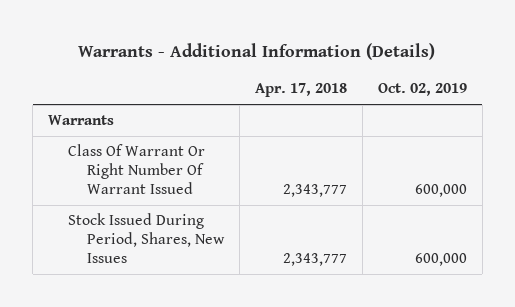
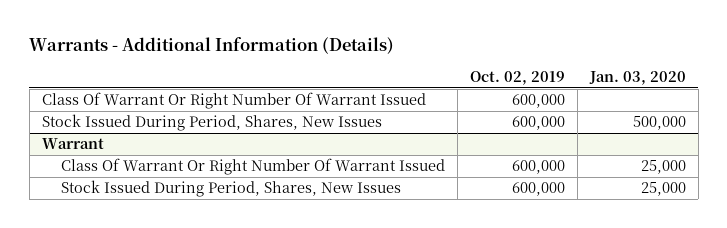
[254,83,347,98] Apr. 17, 2018 -> none
none -> [588,70,686,85] Jan. 03, 2020
[48,115,115,126] Warrants -> none
none -> [41,138,104,150] Warrant
none -> [60,158,445,176] Class Of Warrant Or Right Number Of Warrant Issued
none -> [60,180,401,198] Stock Issued During Period, Shares, New Issues

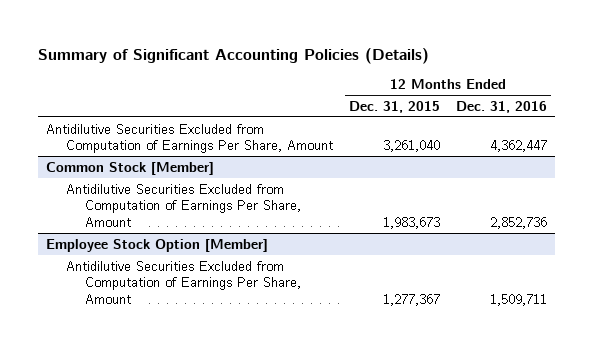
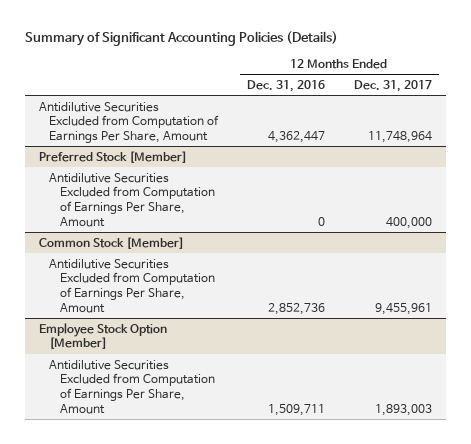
[348,100,440,113] Dec. 31, 2015 -> none
none -> [353,80,432,93] Dec. 31, 2017
none -> [38,150,187,163] Preferred Stock [Member]
none -> [49,172,216,227] Antidilutive Securities Excluded from Computation of Earnings Per Share, Amount

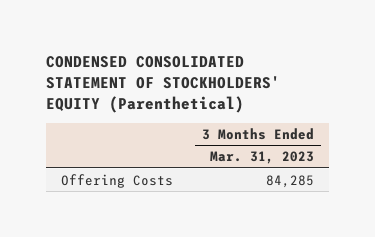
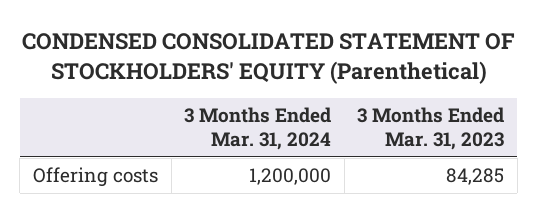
none -> [184,107,332,151] 3 Months Ended Mar. 31, 2024
[60,173,173,188] Offering Costs -> [32,167,158,188] Offering costs

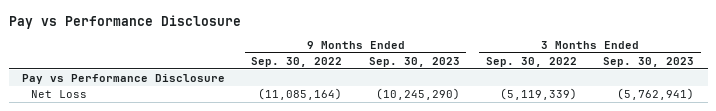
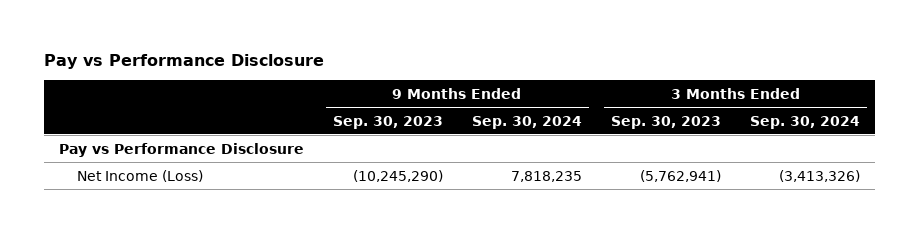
[251,56,343,67] Sep. 30, 2022 -> none
[486,56,578,67] Sep. 30, 2022 -> none
none -> [472,115,583,129] Sep. 30, 2024
none -> [750,115,861,129] Sep. 30, 2024
[31,89,88,98] Net Loss -> [77,169,204,182] Net Income (Loss)

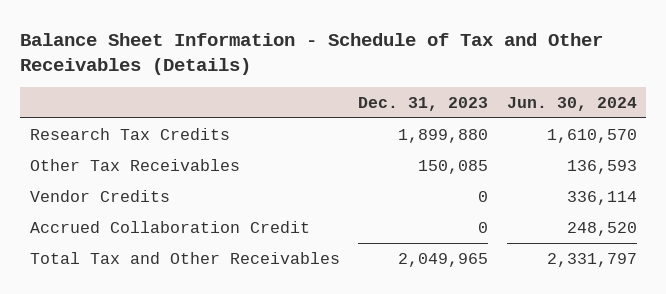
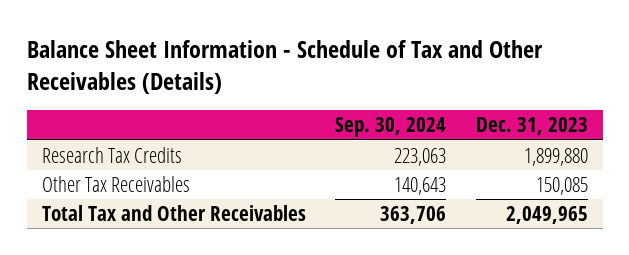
[506,97,637,112] Jun. 30, 2024 -> none
none -> [335,117,447,138] Sep. 30, 2024
[29,189,170,202] Vendor Credits -> none
[29,220,310,233] Accrued Collaboration Credit -> none

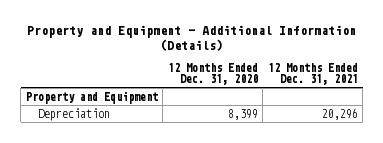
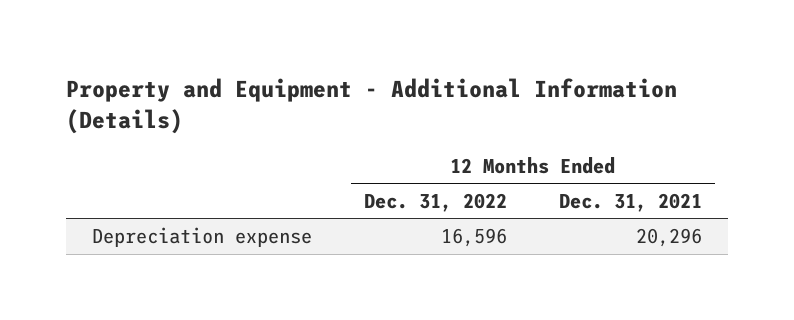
[167,62,258,85] 12 Months Ended Dec. 31, 2020 -> none
none -> [364,192,508,212] Dec. 31, 2022
[25,90,158,104] Property and Equipment -> none
[38,107,111,121] Depreciation -> [91,227,312,248] Depreciation expense

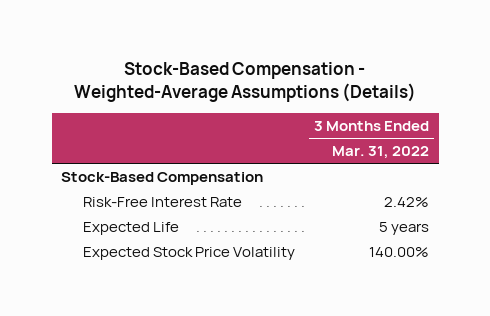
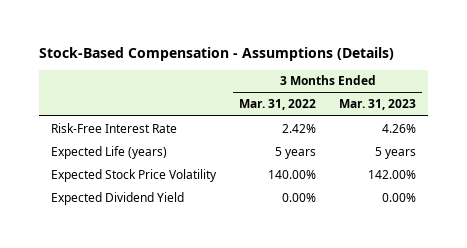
[74,61,417,103] Stock-Based Compensation - Weighted-Average Assumptions (Details) -> [39,46,395,61] Stock-Based Compensation - Assumptions (Details)
none -> [339,99,417,111] Mar. 31, 2023
[61,172,264,186] Stock-Based Compensation -> none
[83,222,180,236] Expected Life -> [50,145,167,159] Expected Life (years)
none -> [50,191,184,205] Expected Dividend Yield

